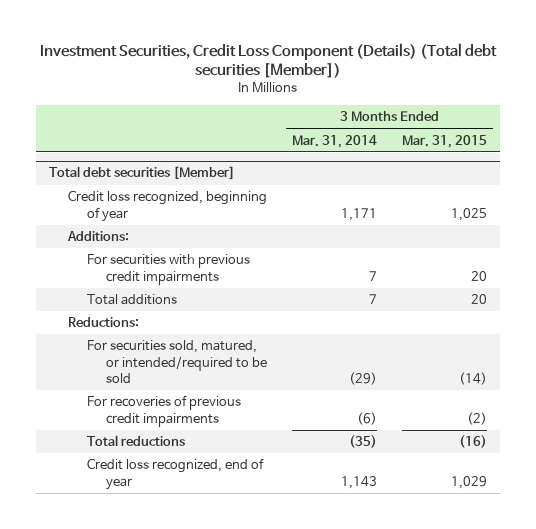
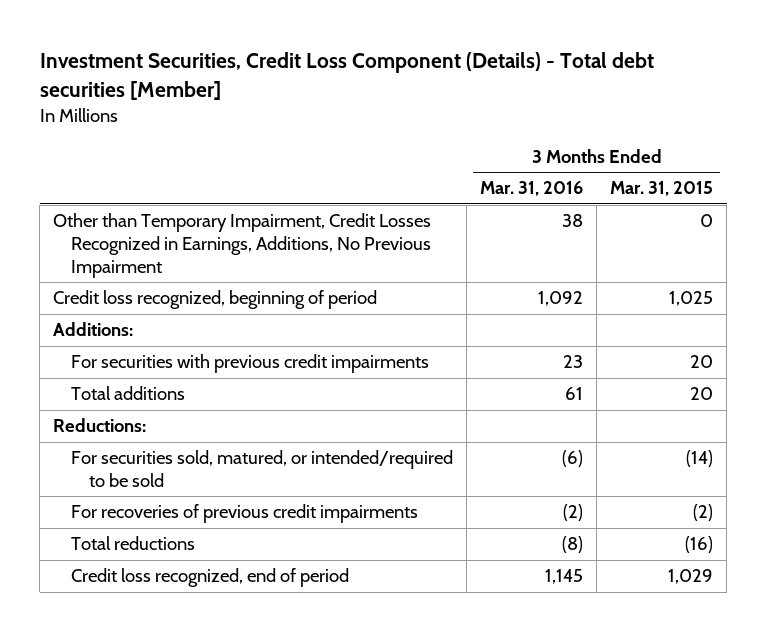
[39,42,497,79] Investment Securities, Credit Loss Component (Details) (Total debt securities [Member]) -> [39,52,654,101] Investment Securities, Credit Loss Component (Details) - Total debt securities [Member]
[292,134,378,148] Mar. 31, 2014 -> none
none -> [480,181,584,197] Mar. 31, 2016
[48,166,235,181] Total debt securities [Member] -> none
none -> [53,213,432,278] Other than Temporary Impairment, Credit Losses Recognized in Earnings, Additions, No Previous Impairment
[67,190,267,222] Credit loss recognized, beginning of year -> [53,290,378,310] Credit loss recognized, beginning of period
[86,458,264,490] Credit loss recognized, end of year -> [71,568,350,588] Credit loss recognized, end of period

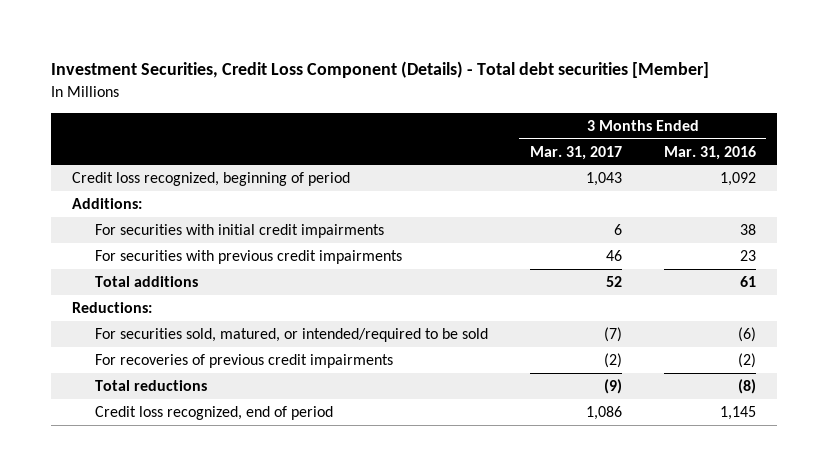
[610,181,714,197] Mar. 31, 2015 -> none
none -> [529,145,622,160] Mar. 31, 2017
[53,213,432,278] Other than Temporary Impairment, Credit Losses Recognized in Earnings, Additions, No Previous Impairment -> none
none -> [94,224,384,239] For securities with initial credit impairments

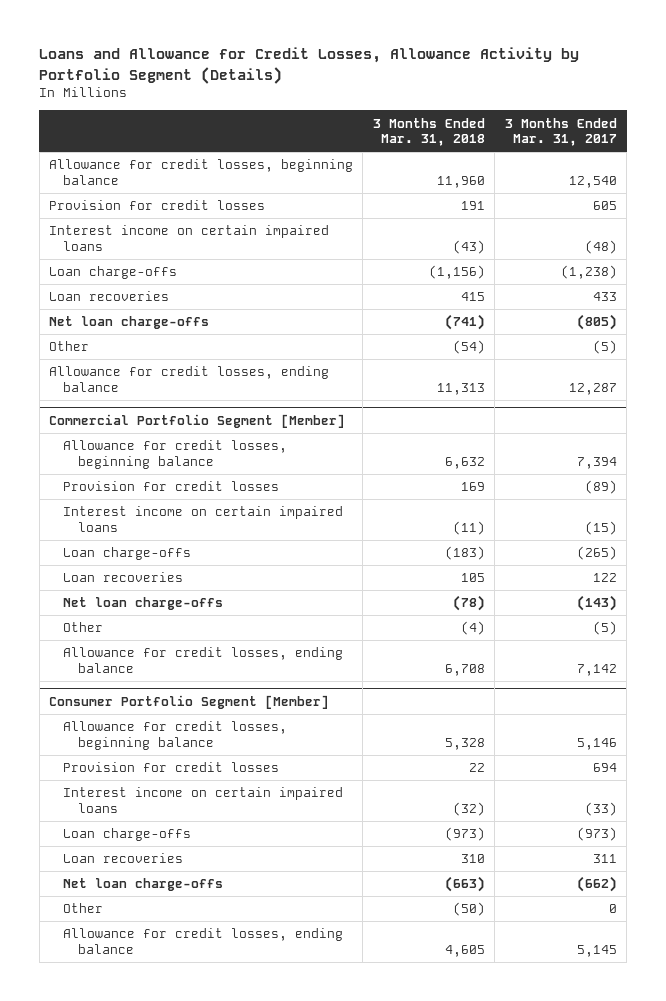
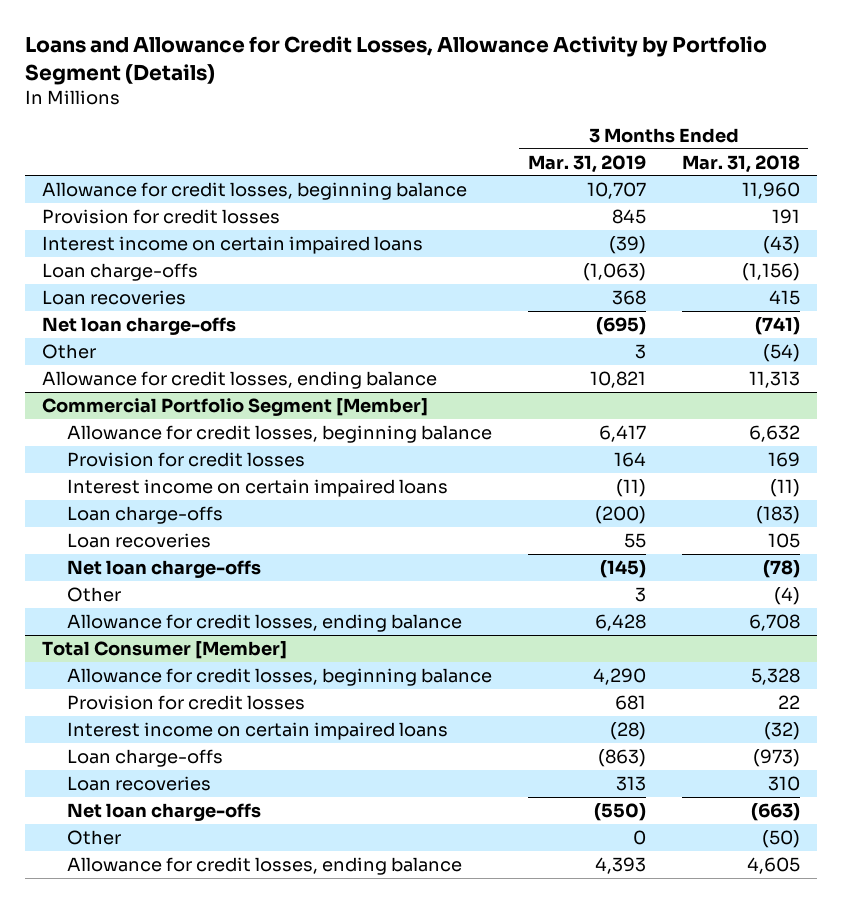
[504,117,617,147] 3 Months Ended Mar. 31, 2017 -> none
none -> [527,154,646,173] Mar. 31, 2019
[48,695,329,710] Consumer Portfolio Segment [Member] -> [42,640,288,659] Total Consumer [Member]

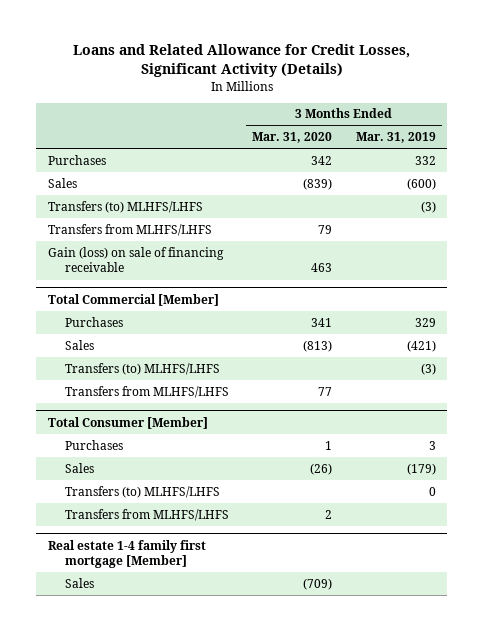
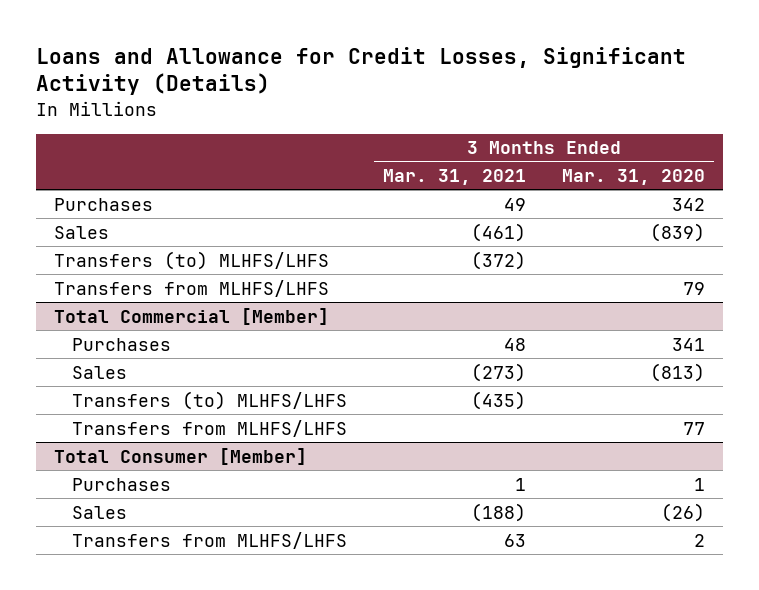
[72,44,410,78] Loans and Related Allowance for Credit Losses, Significant Activity (Details) -> [35,46,686,96] Loans and Allowance for Credit Losses, Significant Activity (Details)
[355,132,436,144] Mar. 31, 2019 -> none
none -> [383,169,527,186] Mar. 31, 2021
[48,246,225,273] Gain (loss) on sale of financing receivable -> none
[64,485,220,498] Transfers (to) MLHFS/LHFS -> none
[48,539,207,569] Real estate 1-4 family first mortgage [Member] -> none
[64,577,94,588] Sales -> none

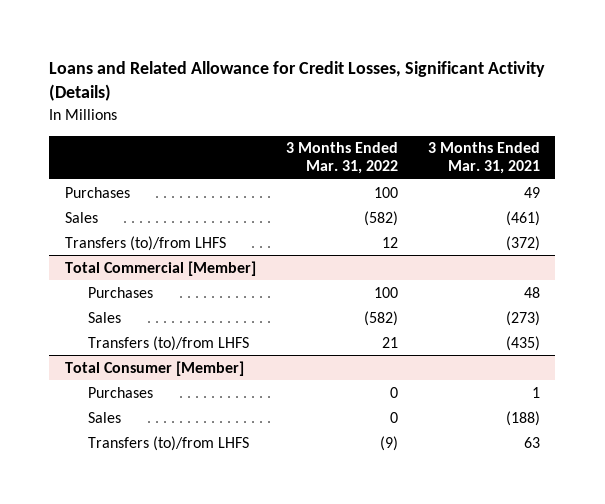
[35,46,686,96] Loans and Allowance for Credit Losses, Significant Activity (Details) -> [49,60,546,102] Loans and Related Allowance for Credit Losses, Significant Activity (Details)
[562,169,706,186] Mar. 31, 2020 -> none
none -> [285,142,398,175] 3 Months Ended Mar. 31, 2022
[53,279,329,297] Transfers from MLHFS/LHFS -> none
[53,250,329,270] Transfers (to) MLHFS/LHFS -> [64,235,226,251] Transfers (to)/from LHFS
[72,419,348,437] Transfers from MLHFS/LHFS -> none
[72,390,348,410] Transfers (to) MLHFS/LHFS -> [88,335,250,351] Transfers (to)/from LHFS
[72,531,348,549] Transfers from MLHFS/LHFS -> [88,435,250,451] Transfers (to)/from LHFS

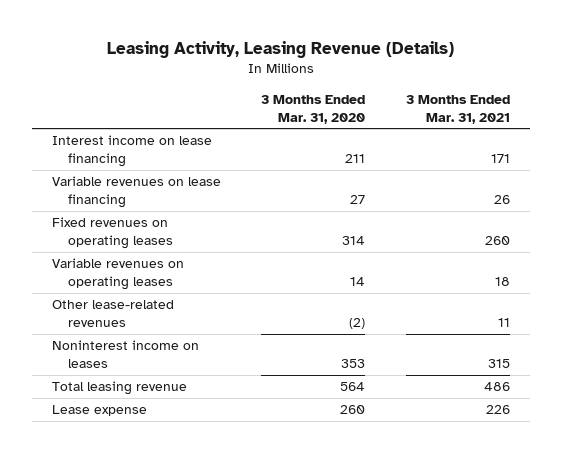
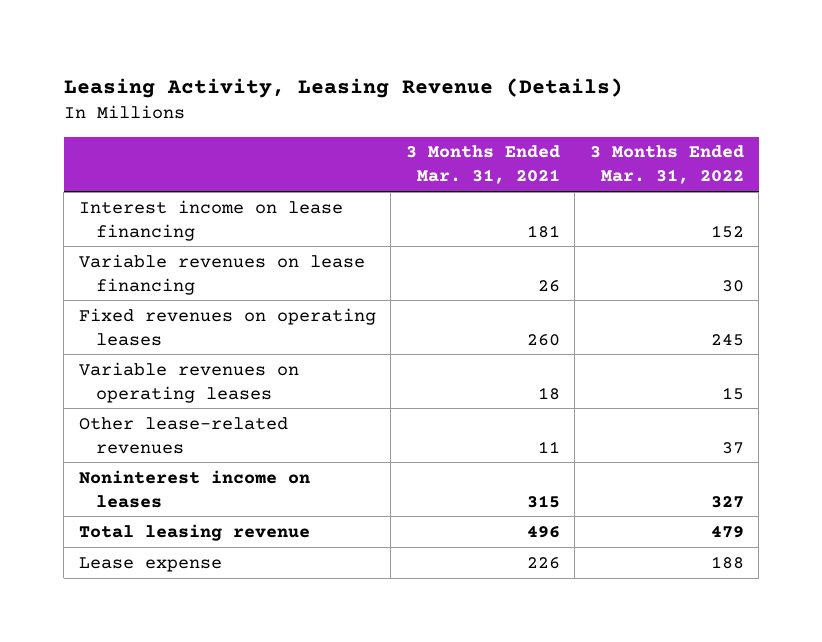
[261,94,366,124] 3 Months Ended Mar. 31, 2020 -> none
none -> [589,145,744,185] 3 Months Ended Mar. 31, 2022
[490,154,510,164] 171 -> [526,224,560,238] 181
[483,382,510,392] 486 -> [526,525,560,538] 496

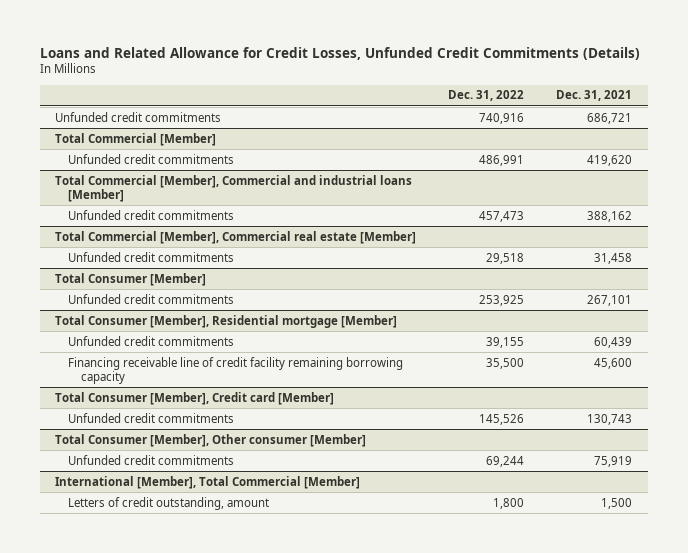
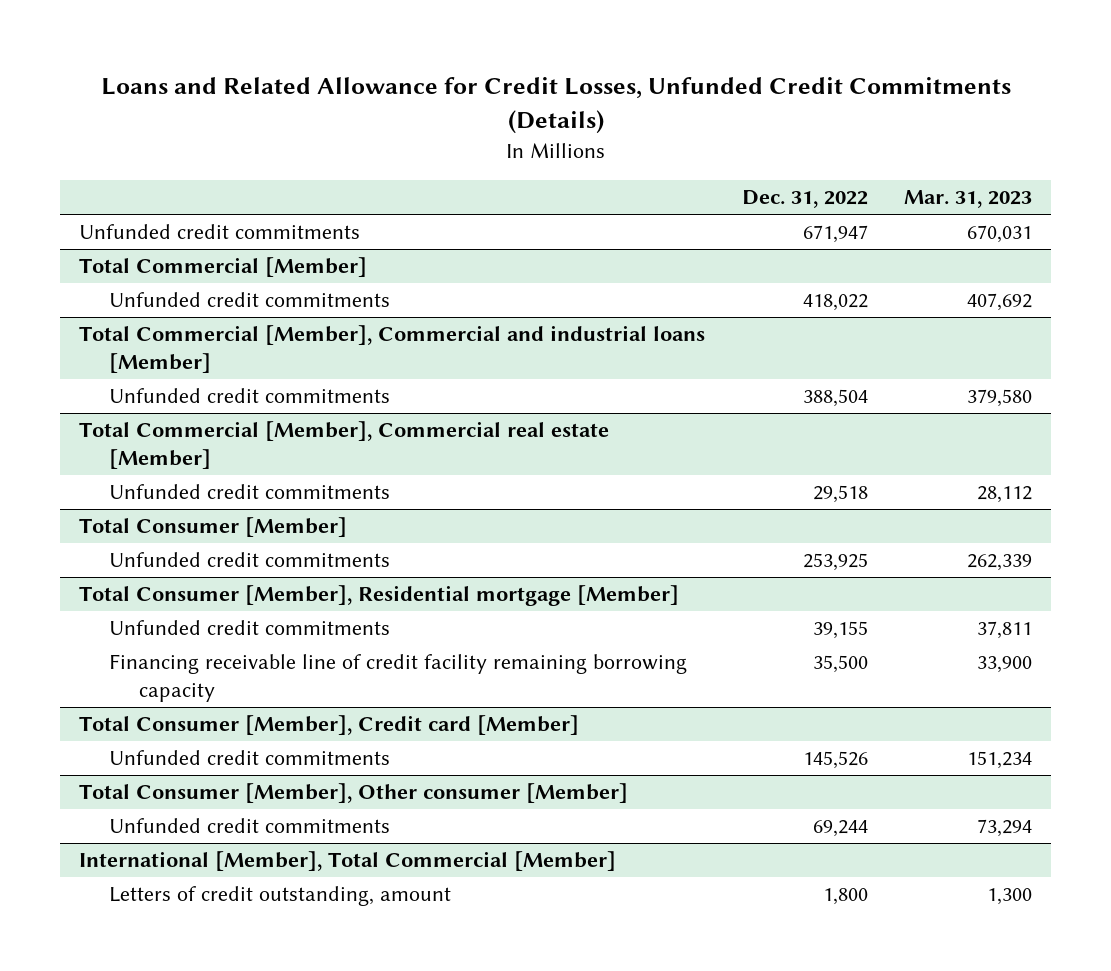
[556,90,633,102] Dec. 31, 2021 -> none
none -> [904,190,1033,209] Mar. 31, 2023
[479,112,525,124] 740,916 -> [802,225,868,244] 671,947
[479,154,525,166] 486,991 -> [802,294,868,312] 418,022
[479,210,525,222] 457,473 -> [802,389,868,408] 388,504

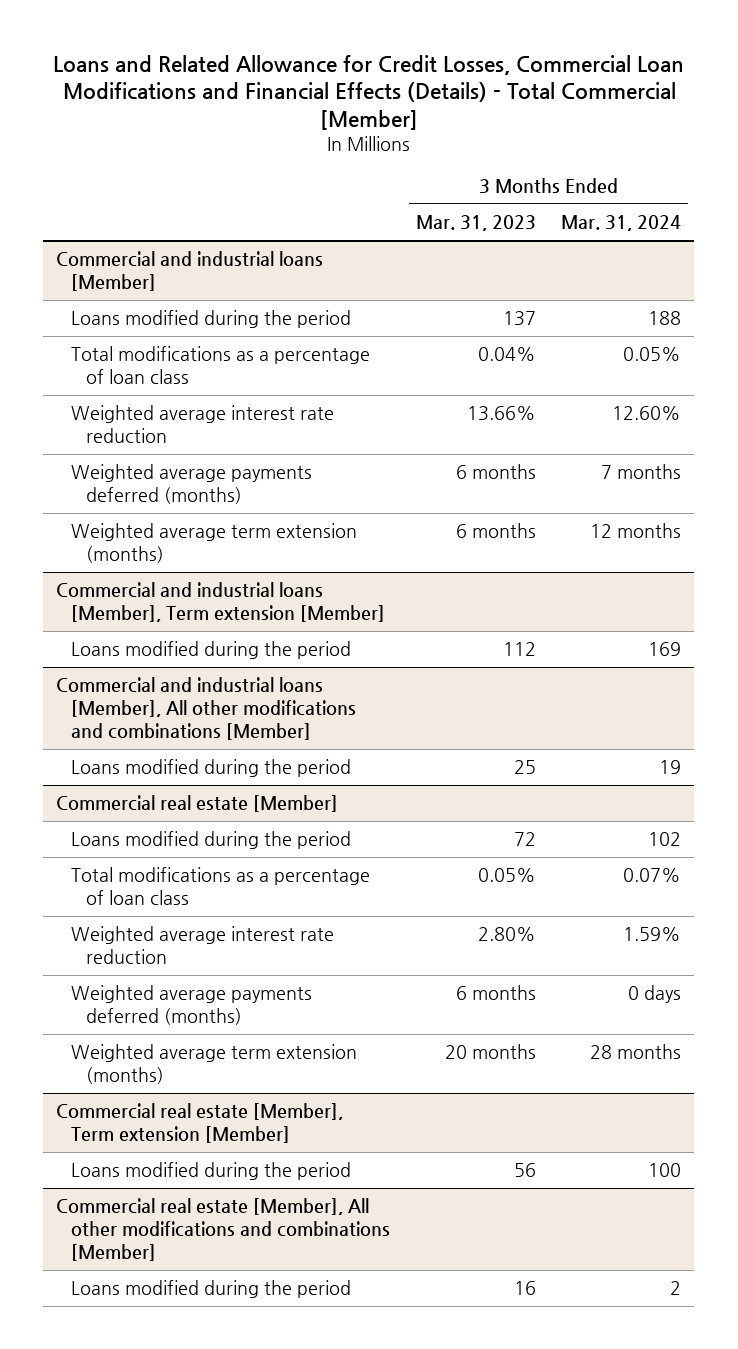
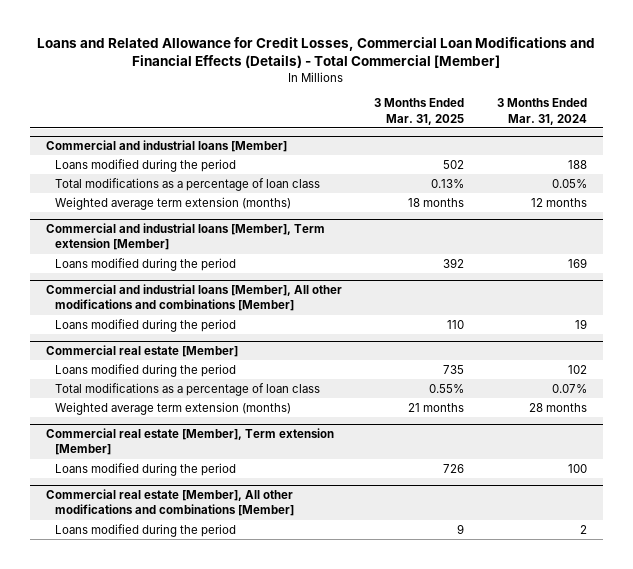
[415,215,536,232] Mar. 31, 2023 -> none
none -> [374,98,465,125] 3 Months Ended Mar. 31, 2025
[71,405,335,444] Weighted average interest rate reduction -> none
[71,464,313,505] Weighted average payments deferred (months) -> none
[71,926,335,965] Weighted average interest rate reduction -> none
[71,985,313,1026] Weighted average payments deferred (months) -> none

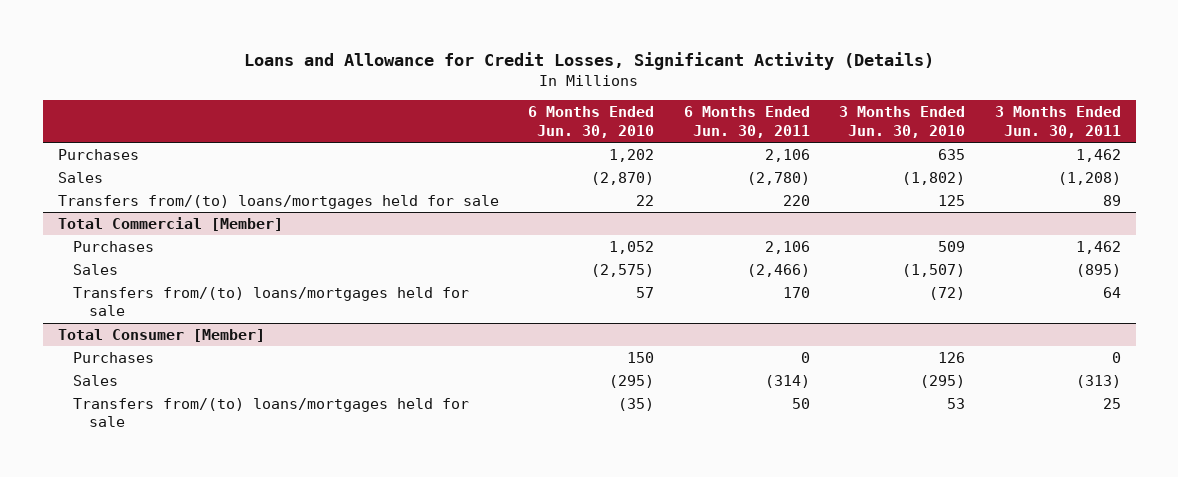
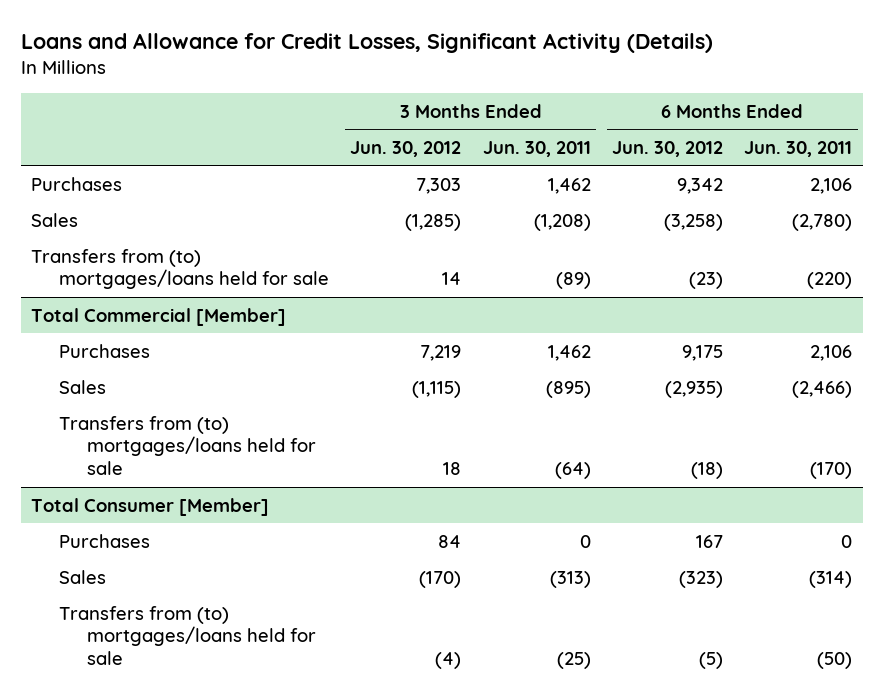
[528,106,655,138] 6 Months Ended Jun. 30, 2010 -> none
[839,106,966,138] 3 Months Ended Jun. 30, 2010 -> none
none -> [350,140,462,157] Jun. 30, 2012
none -> [612,140,724,157] Jun. 30, 2012
[57,194,499,209] Transfers from/(to) loans/mortgages held for sale -> [31,248,329,290] Transfers from (to) mortgages/loans held for sale
[782,194,810,206] 220 -> [807,272,853,290] (220)
[1102,194,1121,206] 89 -> [555,272,591,290] (89)
[73,286,470,317] Transfers from/(to) loans/mortgages held for sale -> [58,415,316,475] Transfers from (to) mortgages/loans held for sale
[782,286,810,298] 170 -> [810,461,853,479] (170)
[1102,286,1121,298] 64 -> [554,461,591,479] (64)
[73,397,470,428] Transfers from/(to) loans/mortgages held for sale -> [58,605,316,665] Transfers from (to) mortgages/loans held for sale
[791,397,810,409] 50 -> [817,651,853,669] (50)
[1102,397,1121,409] 25 -> [556,651,591,669] (25)

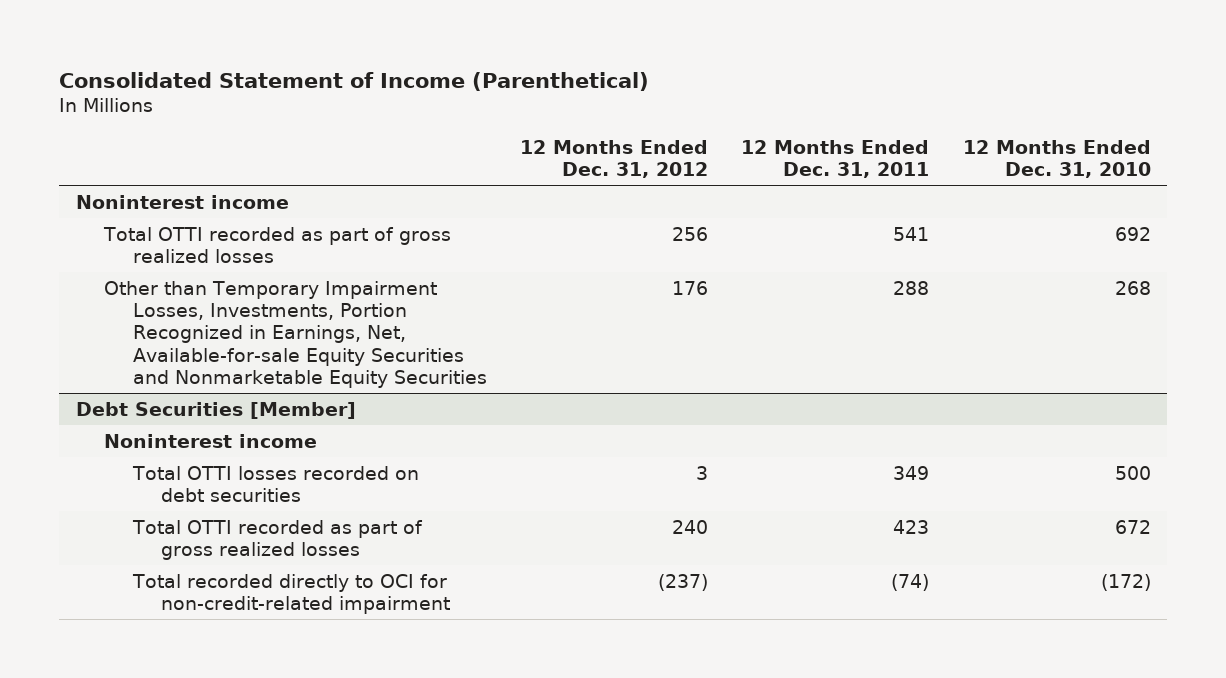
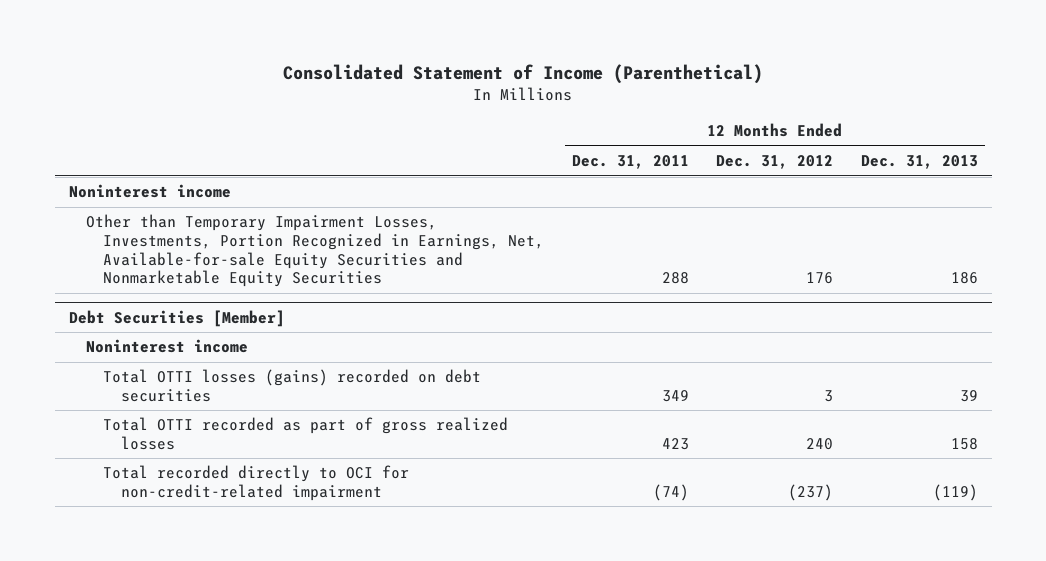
[962,139,1151,178] 12 Months Ended Dec. 31, 2010 -> none
none -> [860,155,978,170] Dec. 31, 2013
[103,226,452,264] Total OTTI recorded as part of gross realized losses -> none
[131,465,419,503] Total OTTI losses recorded on debt securities -> [103,369,482,402] Total OTTI losses (gains) recorded on debt securities

